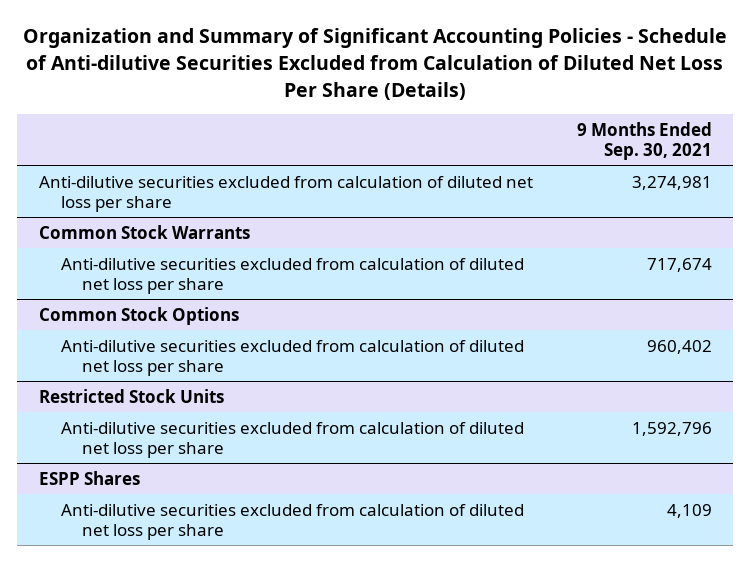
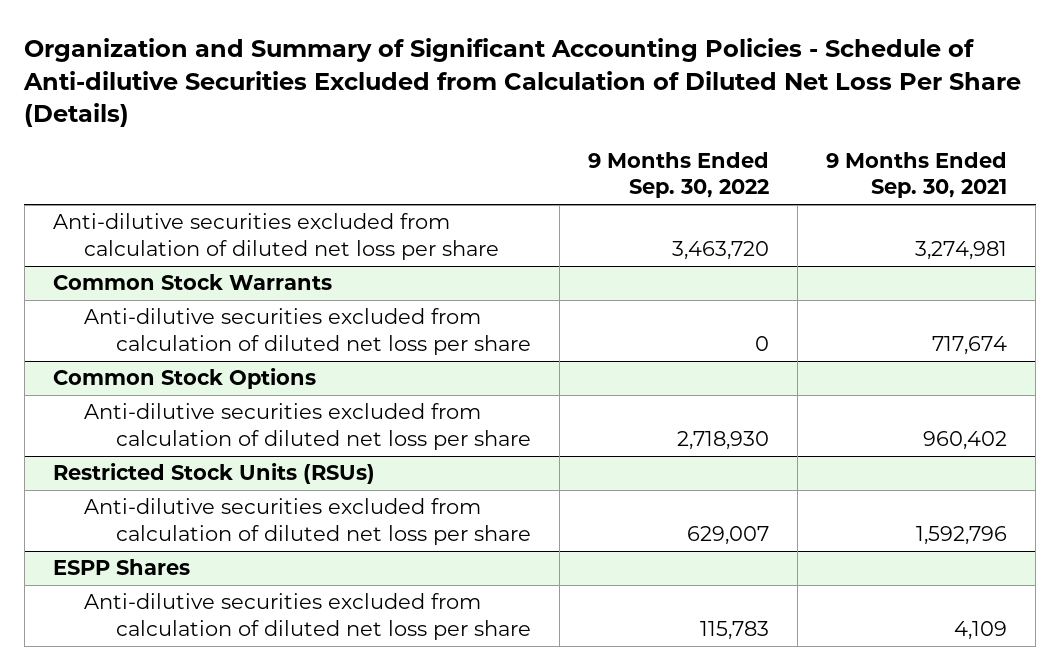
none -> [587,151,769,199] 9 Months Ended Sep. 30, 2022
[38,388,224,403] Restricted Stock Units -> [53,463,376,485] Restricted Stock Units (RSUs)

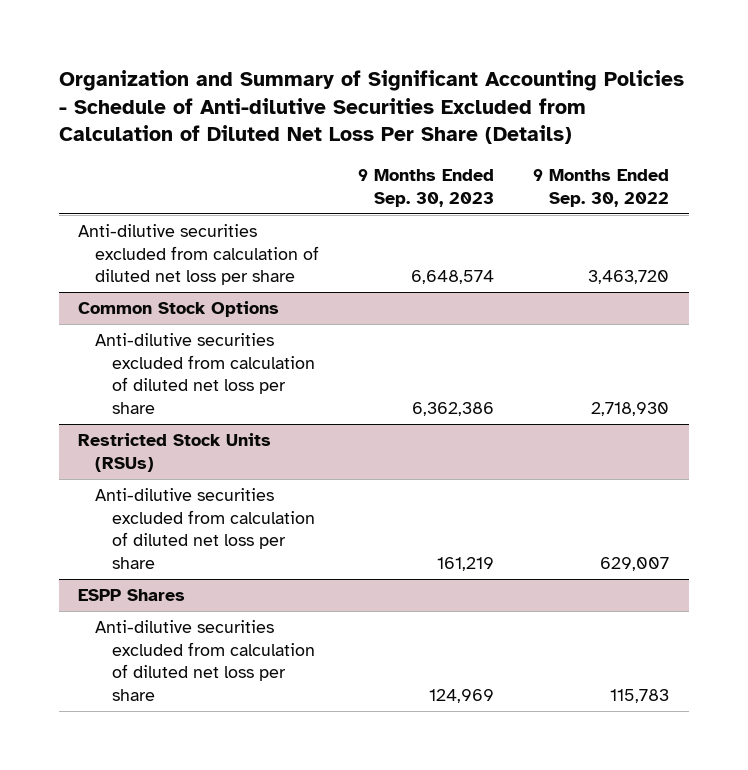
[826,151,1008,199] 9 Months Ended Sep. 30, 2021 -> none
none -> [358,169,495,207] 9 Months Ended Sep. 30, 2023
[53,274,333,291] Common Stock Warrants -> none
[84,308,531,356] Anti-dilutive securities excluded from calculation of diluted net loss per share -> none

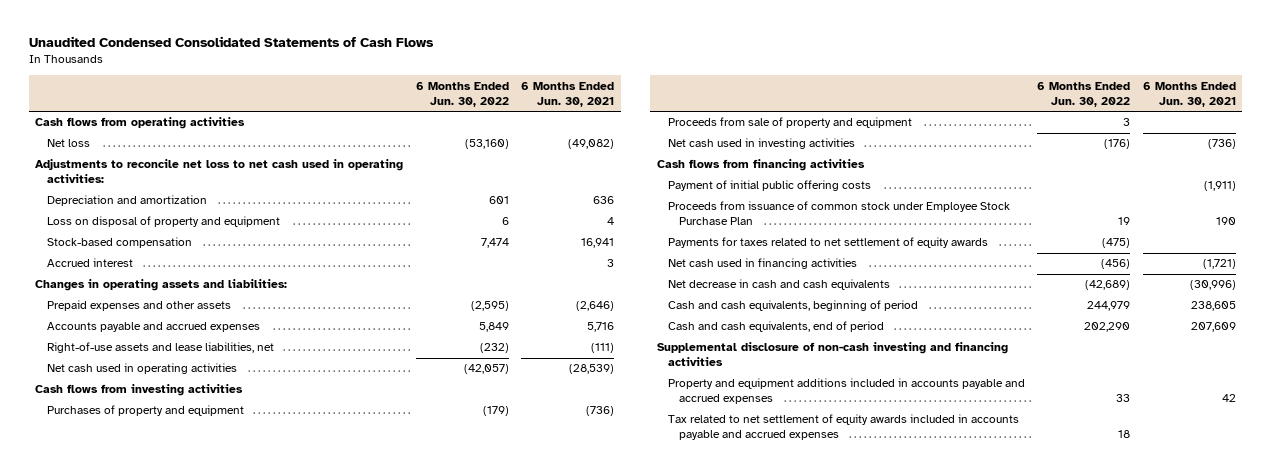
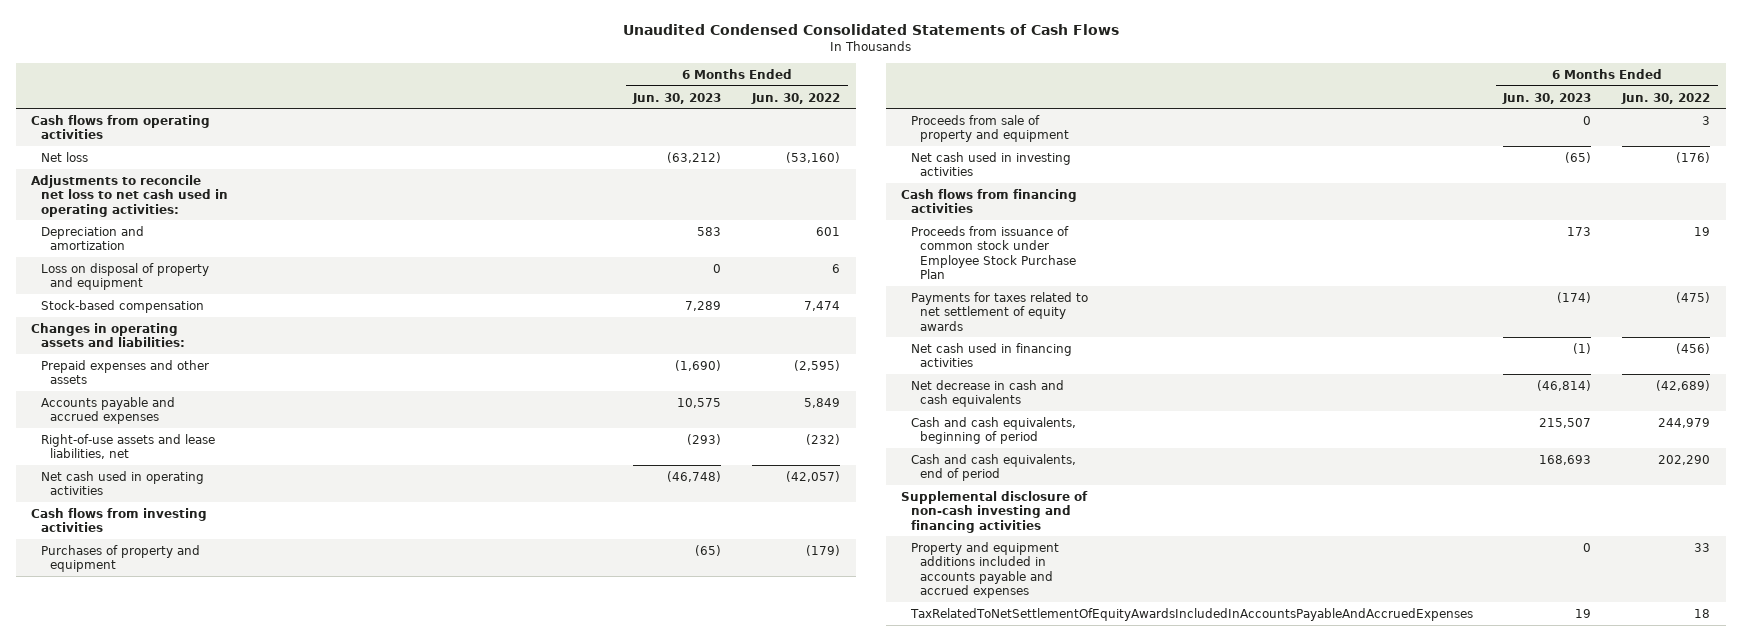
[521,81,615,107] 6 Months Ended Jun. 30, 2021 -> none
none -> [632,92,722,104] Jun. 30, 2023
[46,258,133,268] Accrued interest -> none
[667,180,871,192] Payment of initial public offering costs -> none
[667,414,1019,441] Tax related to net settlement of equity awards included in accounts payable and accrued expenses -> [909,607,1473,621] TaxRelatedToNetSettlementOfEquityAwardsIncludedInAccountsPayableAndAccruedExpenses

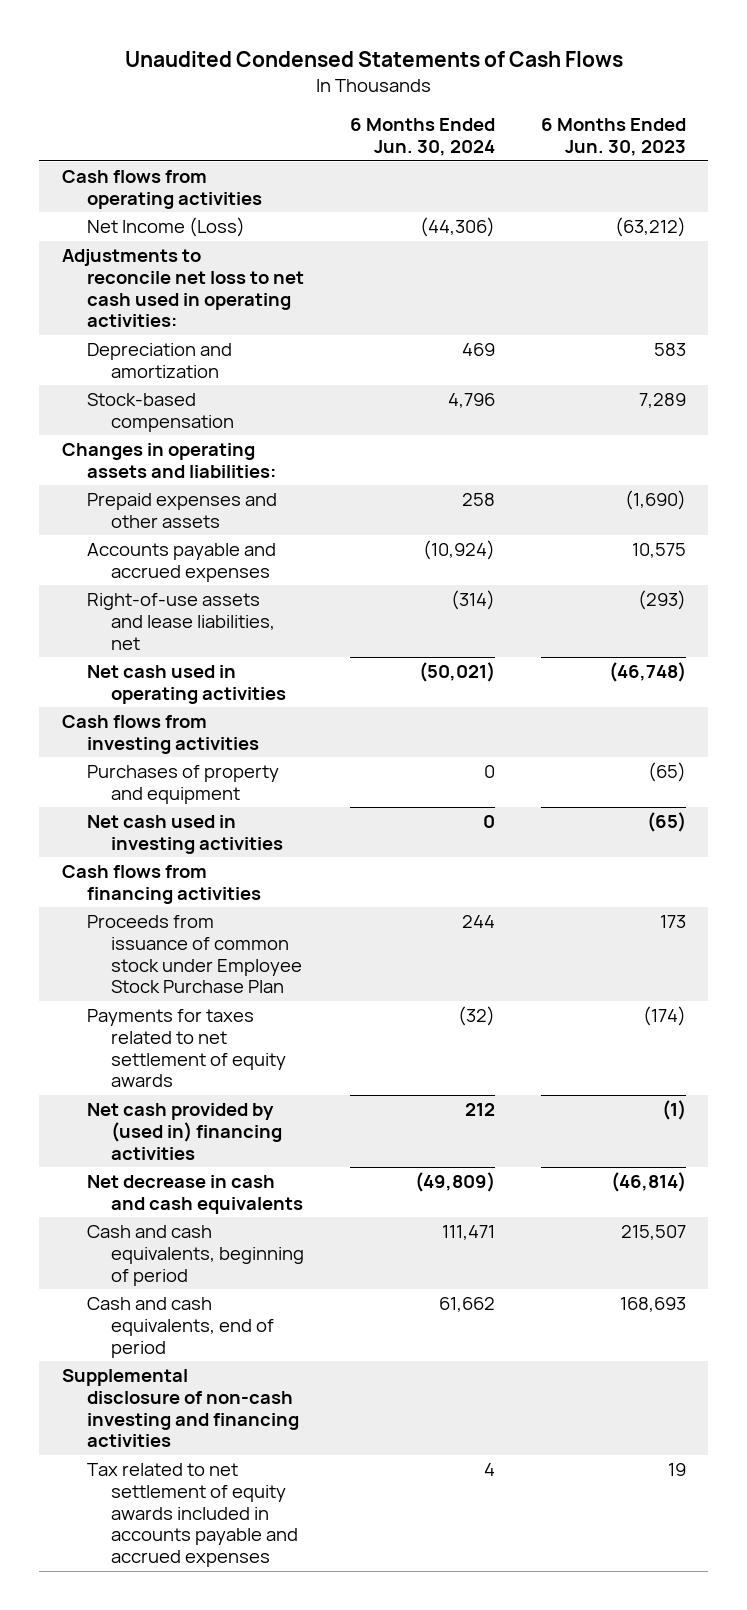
[622,23,1119,35] Unaudited Condensed Consolidated Statements of Cash Flows -> [124,51,623,68] Unaudited Condensed Statements of Cash Flows
[751,92,841,104] Jun. 30, 2022 -> none
none -> [349,118,495,157] 6 Months Ended Jun. 30, 2024
[40,151,88,162] Net loss -> [86,217,245,238] Net Income (Loss)
[40,262,209,291] Loss on disposal of property and equipment -> none
[910,114,1069,143] Proceeds from sale of property and equipment -> none
[910,342,1072,368] Net cash used in financing activities -> [86,1103,283,1160] Net cash provided by (used in) financing activities
[910,541,1059,598] Property and equipment additions included in accounts payable and accrued expenses -> none
[909,607,1473,621] TaxRelatedToNetSettlementOfEquityAwardsIncludedInAccountsPayableAndAccruedExpenses -> none
none -> [86,1463,299,1568] Tax related to net settlement of equity awards included in accounts payable and accrued expenses

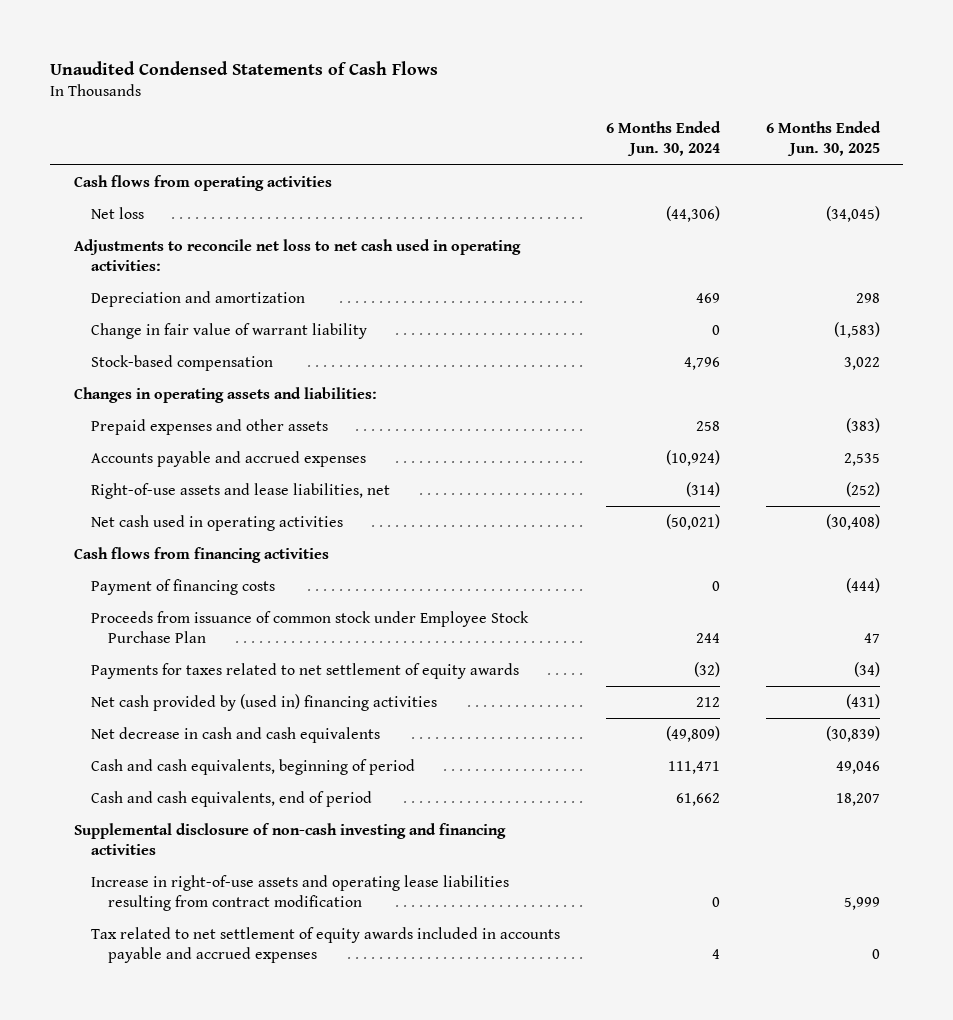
[540,118,686,157] 6 Months Ended Jun. 30, 2023 -> none
none -> [765,121,881,157] 6 Months Ended Jun. 30, 2025
[86,217,245,238] Net Income (Loss) -> [90,207,144,220] Net loss
none -> [90,323,367,340] Change in fair value of warrant liability
[61,715,259,754] Cash flows from investing activities -> none
[86,765,279,804] Purchases of property and equipment -> none
[86,815,284,854] Net cash used in investing activities -> none
none -> [90,579,275,596] Payment of financing costs
none -> [90,875,509,912] Increase in right-of-use assets and operating lease liabilities resulting from contract modification

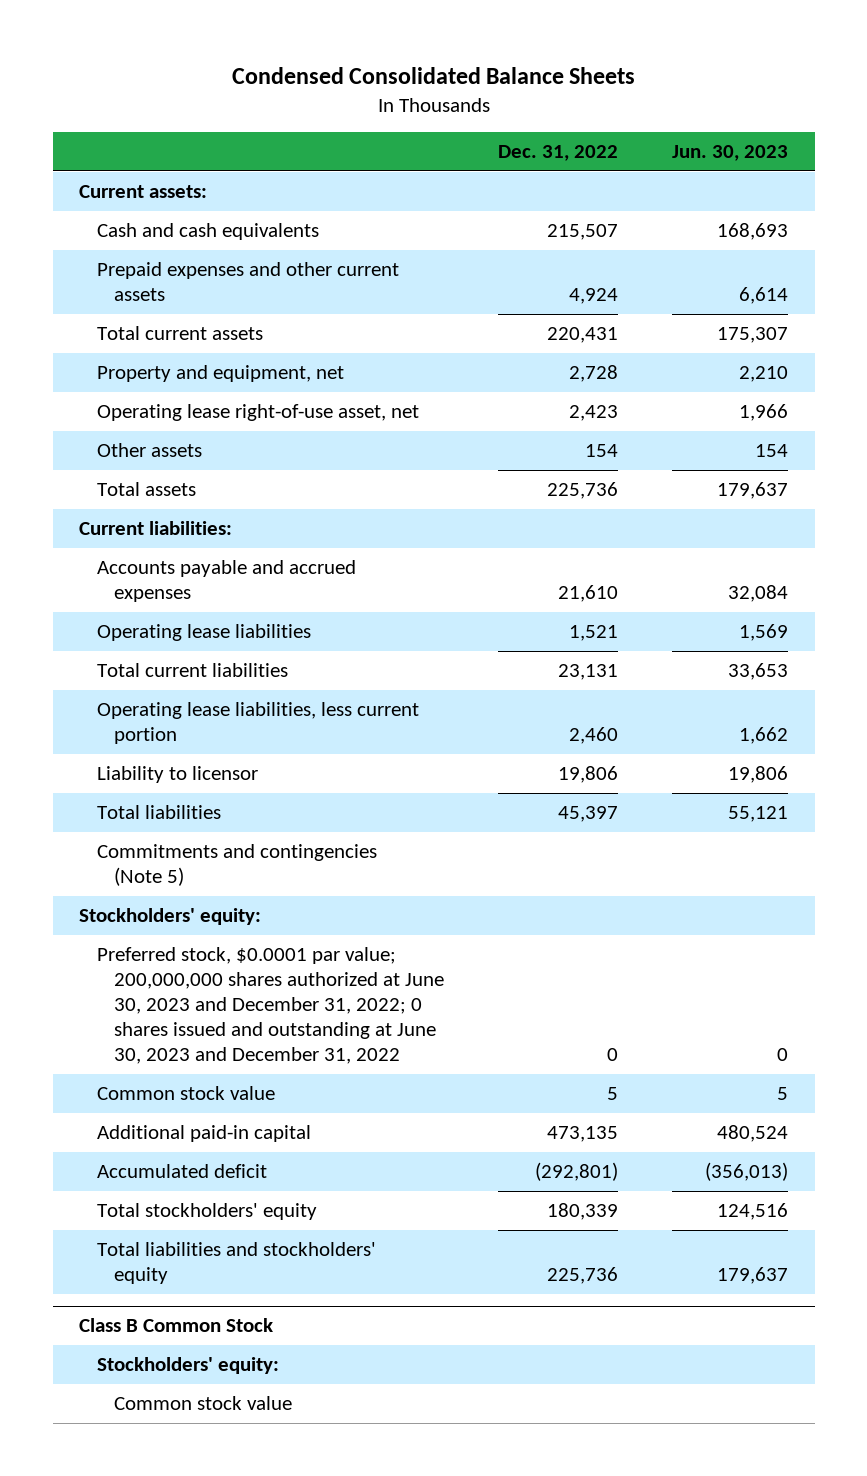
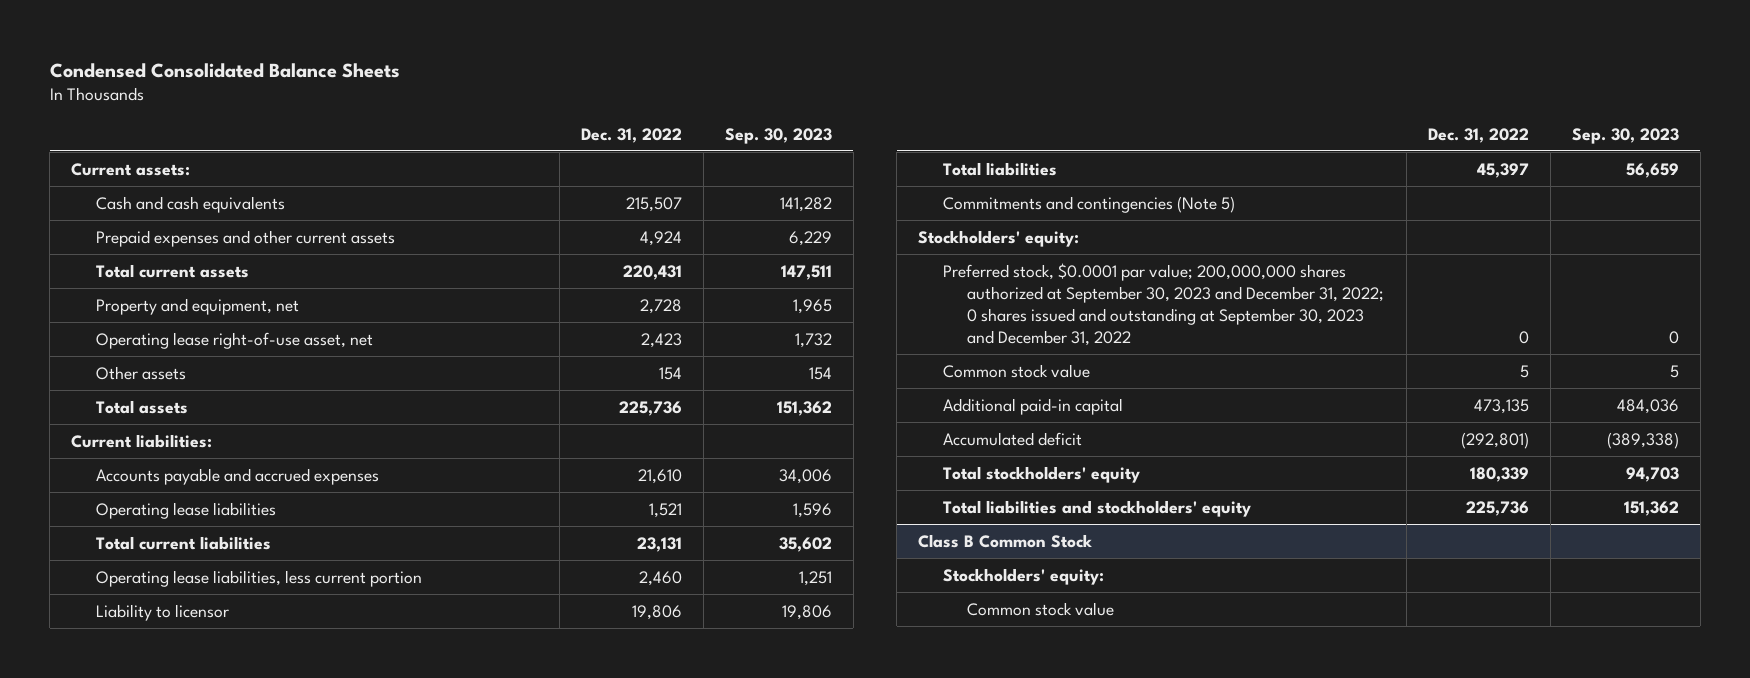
[671,145,788,162] Jun. 30, 2023 -> none
none -> [724,127,832,144] Sep. 30, 2023
[96,946,445,1064] Preferred stock, $0.0001 par value; 200,000,000 shares authorized at June 30, 2023 and December 31, 2022; 0 shares issued and outstanding at June 30, 2023 and December 31, 2022 -> [942,262,1385,346] Preferred stock, $0.0001 par value; 200,000,000 shares authorized at September 30, 2023 and December 31, 2022; 0 shares issued and outstanding at September 30, 2023 and December 31, 2022

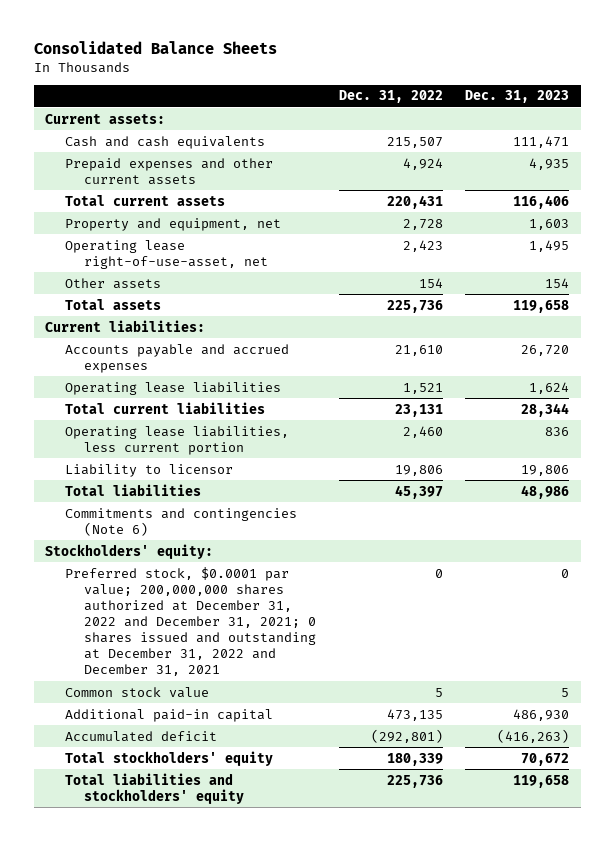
[49,62,400,78] Condensed Consolidated Balance Sheets -> [34,41,278,55] Consolidated Balance Sheets
[724,127,832,144] Sep. 30, 2023 -> none
none -> [465,90,570,104] Dec. 31, 2023
[95,331,373,349] Operating lease right-of-use asset, net -> [64,239,269,269] Operating lease right-of-use-asset, net
[942,195,1235,213] Commitments and contingencies (Note 5) -> [64,507,297,536] Commitments and contingencies (Note 6)
[942,262,1385,346] Preferred stock, $0.0001 par value; 200,000,000 shares authorized at September 30, 2023 and December 31, 2022; 0 shares issued and outstanding at September 30, 2023 and December 31, 2022 -> [64,566,317,677] Preferred stock, $0.0001 par value; 200,000,000 shares authorized at December 31, 2022 and December 31, 2021; 0 shares issued and outstanding at December 31, 2022 and December 31, 2021
[918,533,1093,548] Class B Common Stock -> none
[942,567,1104,585] Stockholders' equity: -> none
[967,601,1115,616] Common stock value -> none

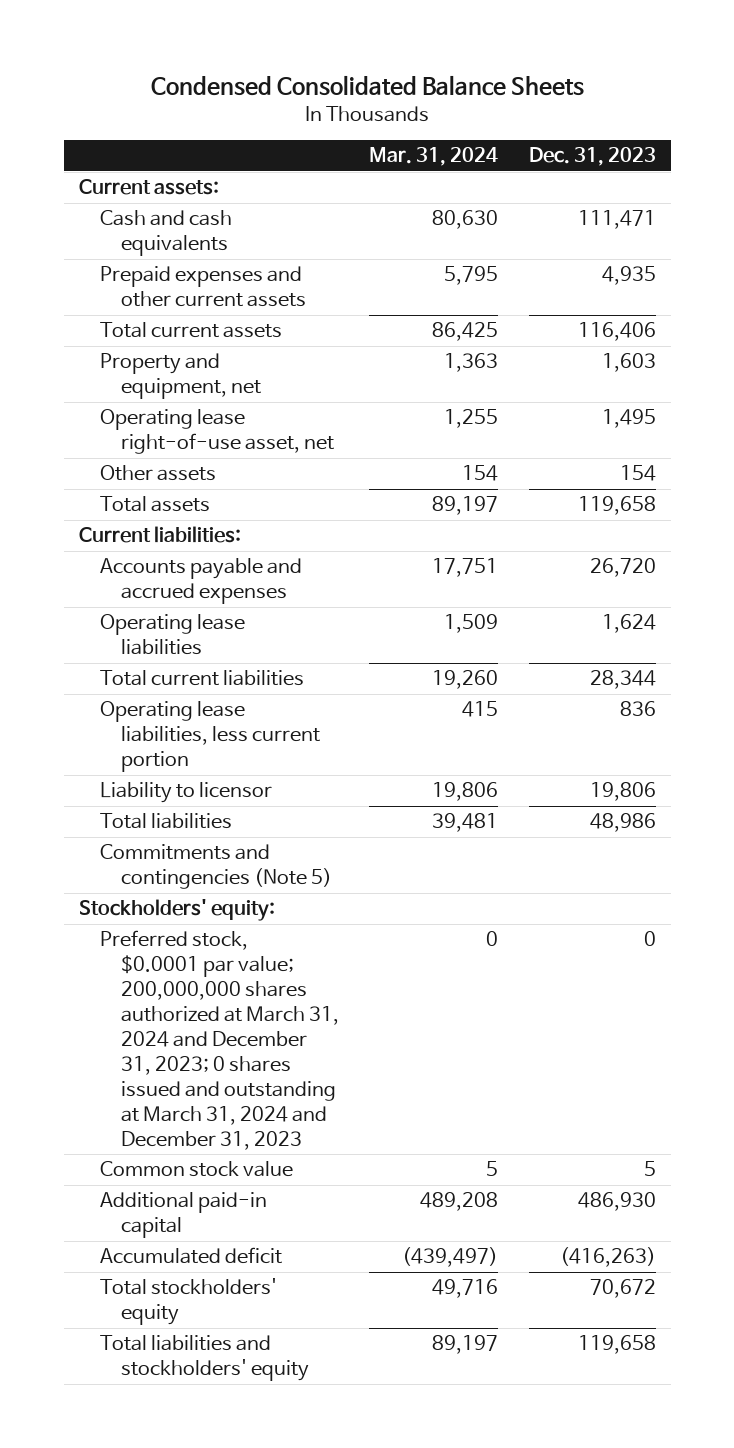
[34,41,278,55] Consolidated Balance Sheets -> [151,75,585,97] Condensed Consolidated Balance Sheets
[338,90,443,104] Dec. 31, 2022 -> none
none -> [369,147,499,167] Mar. 31, 2024
[64,239,269,269] Operating lease right-of-use-asset, net -> [99,409,334,455] Operating lease right-of-use asset, net
[64,507,297,536] Commitments and contingencies (Note 6) -> [99,844,332,890] Commitments and contingencies (Note 5)
[64,566,317,677] Preferred stock, $0.0001 par value; 200,000,000 shares authorized at December 31, 2022 and December 31, 2021; 0 shares issued and outstanding at December 31, 2022 and December 31, 2021 -> [99,930,339,1150] Preferred stock, $0.0001 par value; 200,000,000 shares authorized at March 31, 2024 and December 31, 2023; 0 shares issued and outstanding at March 31, 2024 and December 31, 2023

